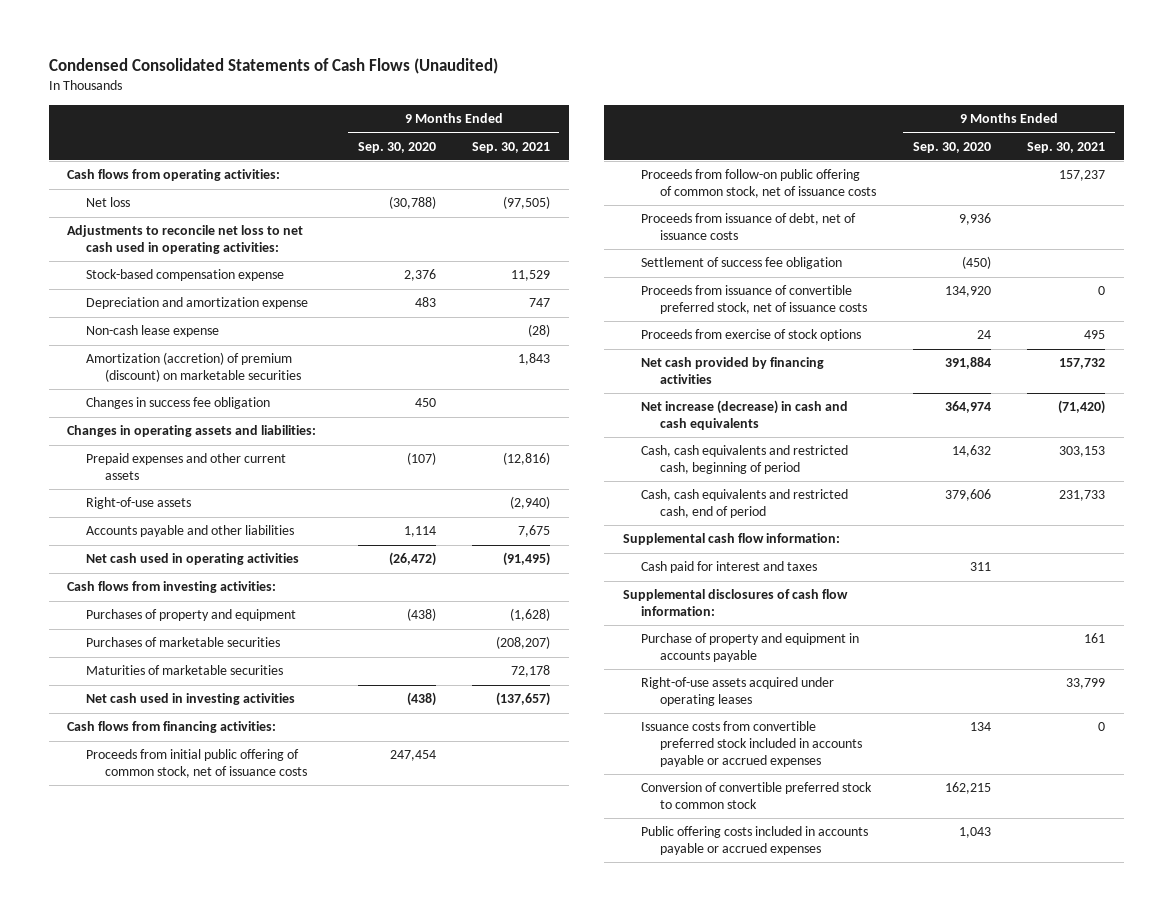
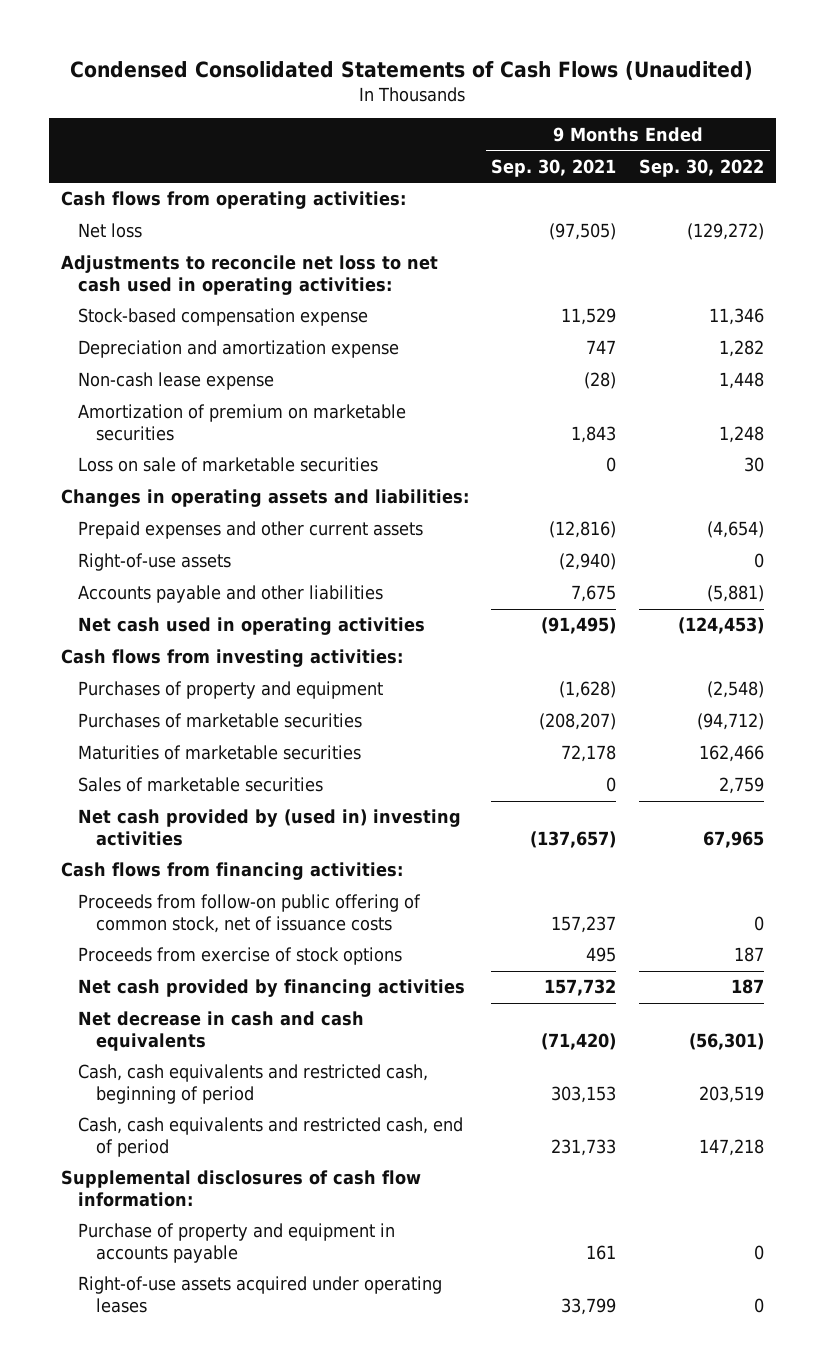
[357,141,436,153] Sep. 30, 2020 -> none
none -> [639,158,765,177] Sep. 30, 2022
[86,397,271,410] Changes in success fee obligation -> none
[86,352,301,383] Amortization (accretion) of premium (discount) on marketable securities -> [78,404,407,441] Amortization of premium on marketable securities
none -> [78,457,379,473] Loss on sale of marketable securities
none -> [78,777,324,793] Sales of marketable securities
[86,693,296,706] Net cash used in investing activities -> [78,809,462,846] Net cash provided by (used in) investing activities
[86,749,307,779] Proceeds from initial public offering of common stock, net of issuance costs -> none
[641,213,857,241] Proceeds from issuance of debt, net of issuance costs -> none
[641,257,843,270] Settlement of success fee obligation -> none
[641,285,867,315] Proceeds from issuance of convertible preferred stock, net of issuance costs -> none
[641,400,849,431] Net increase (decrease) in cash and cash equivalents -> [78,1011,365,1051] Net decrease in cash and cash equivalents
[622,533,840,546] Supplemental cash flow information: -> none
[641,561,818,574] Cash paid for interest and taxes -> none
[641,721,862,768] Issuance costs from convertible preferred stock included in accounts payable or accrued expenses -> none
[641,782,873,810] Conversion of convertible preferred stock to common stock -> none
[641,826,869,856] Public offering costs included in accounts payable or accrued expenses -> none

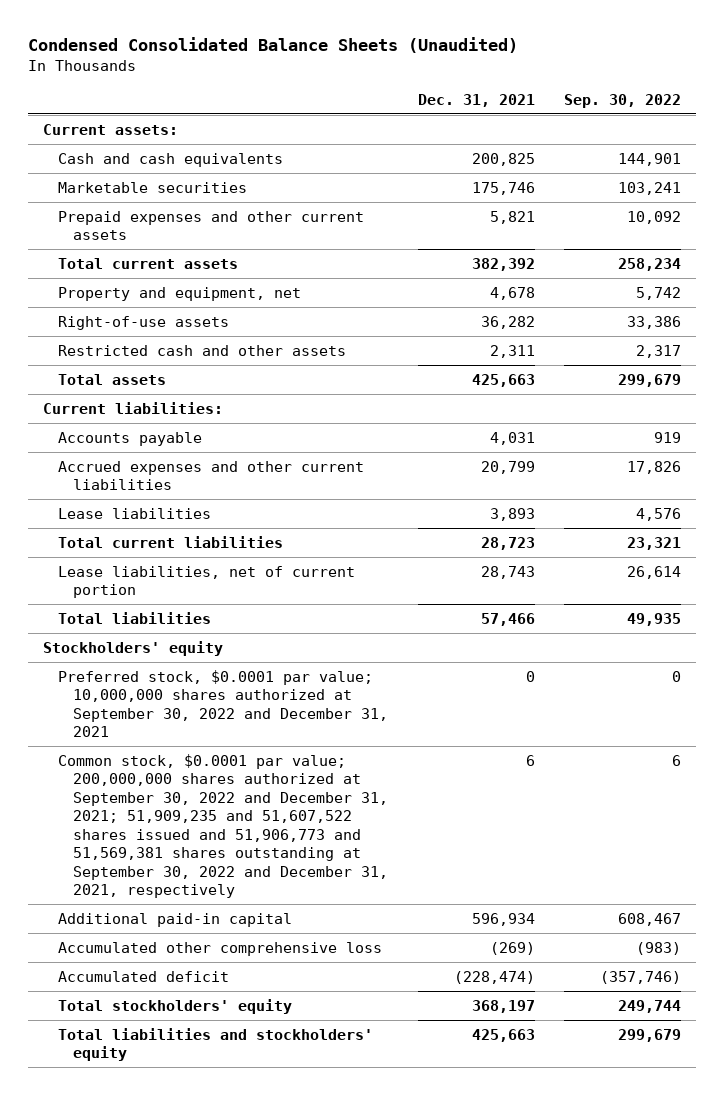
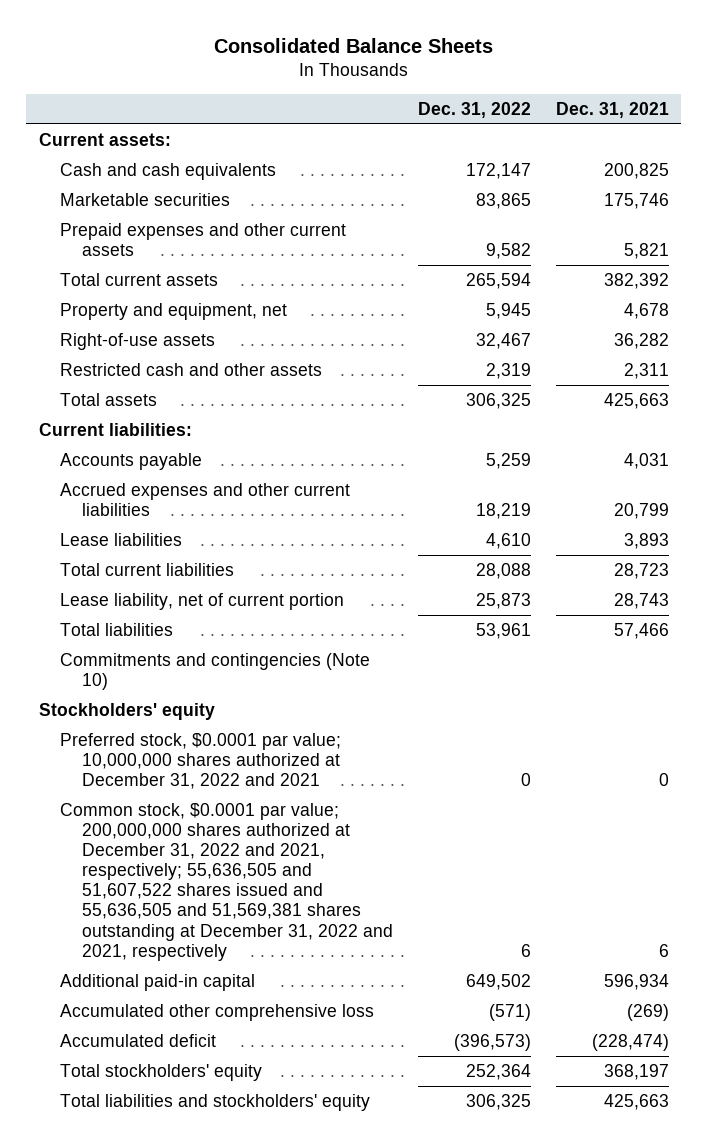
[28,36,519,53] Condensed Consolidated Balance Sheets (Unaudited) -> [213,37,493,53] Consolidated Balance Sheets
[564,93,682,108] Sep. 30, 2022 -> none
none -> [417,101,531,118] Dec. 31, 2022
[57,565,355,599] Lease liabilities, net of current portion -> [60,592,345,610] Lease liability, net of current portion
none -> [60,652,371,691] Commitments and contingencies (Note 10)
[57,669,389,738] Preferred stock, $0.0001 par value; 10,000,000 shares authorized at September 30, 2022 and December 31, 2021 -> [60,732,342,790] Preferred stock, $0.0001 par value; 10,000,000 shares authorized at December 31, 2022 and 2021
[57,753,389,899] Common stock, $0.0001 par value; 200,000,000 shares authorized at September 30, 2022 and December 31, 2021; 51,909,235 and 51,607,522 shares issued and 51,906,773 and 51,569,381 shares outstanding at September 30, 2022 and December 31, 2021, respectively -> [60,802,393,961] Common stock, $0.0001 par value; 200,000,000 shares authorized at December 31, 2022 and 2021, respectively; 55,636,505 and 51,607,522 shares issued and 55,636,505 and 51,569,381 shares outstanding at December 31, 2022 and 2021, respectively

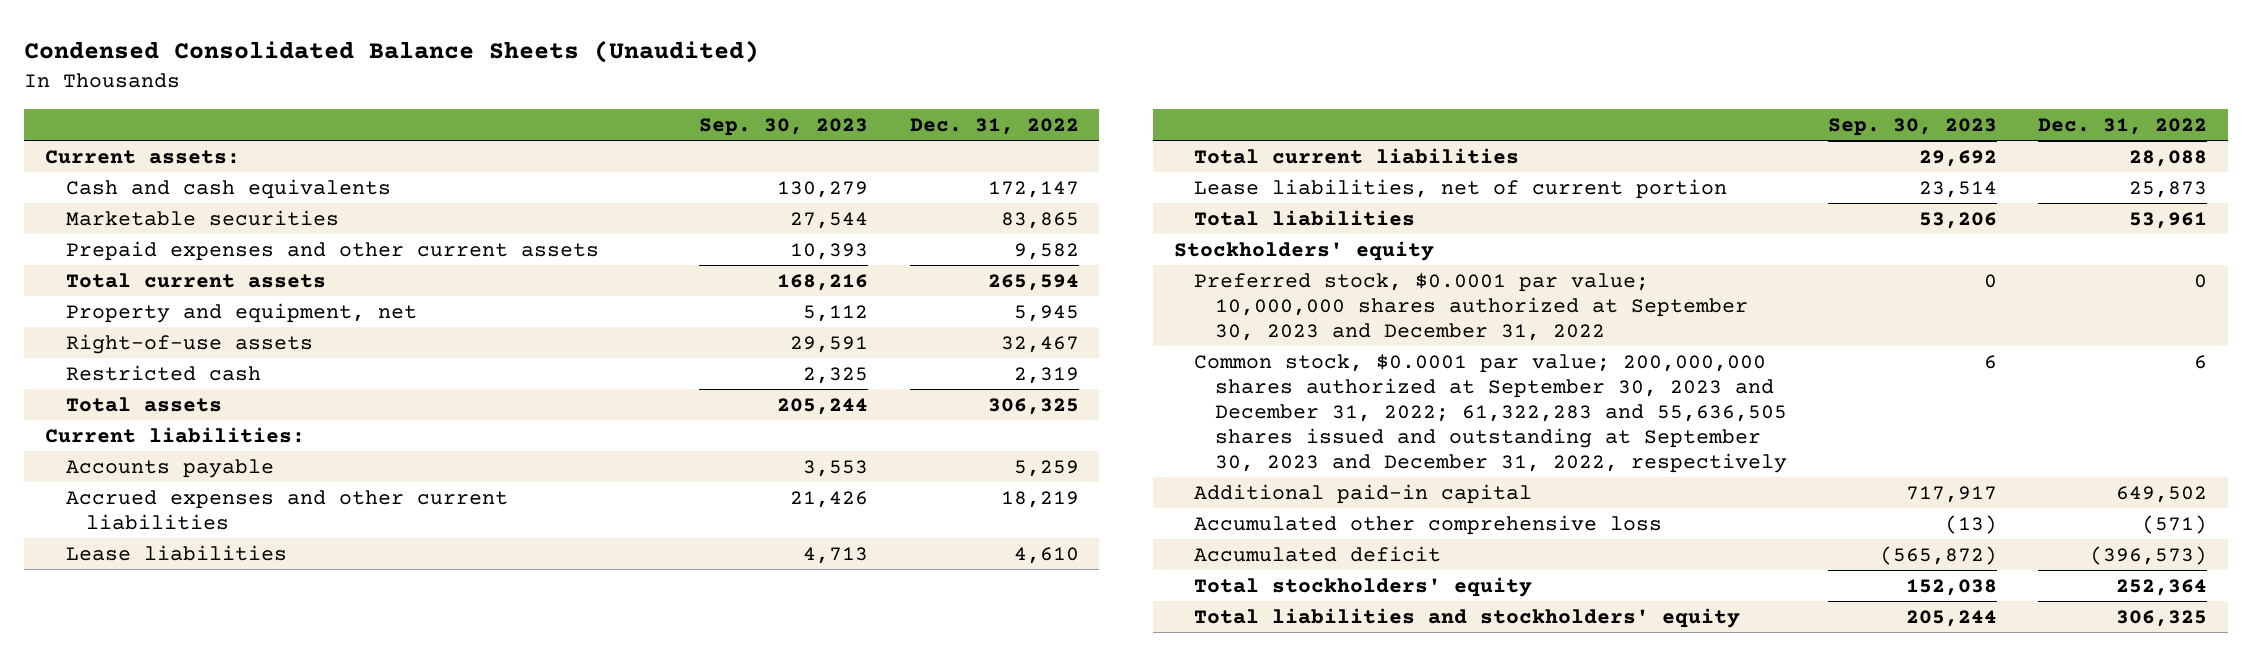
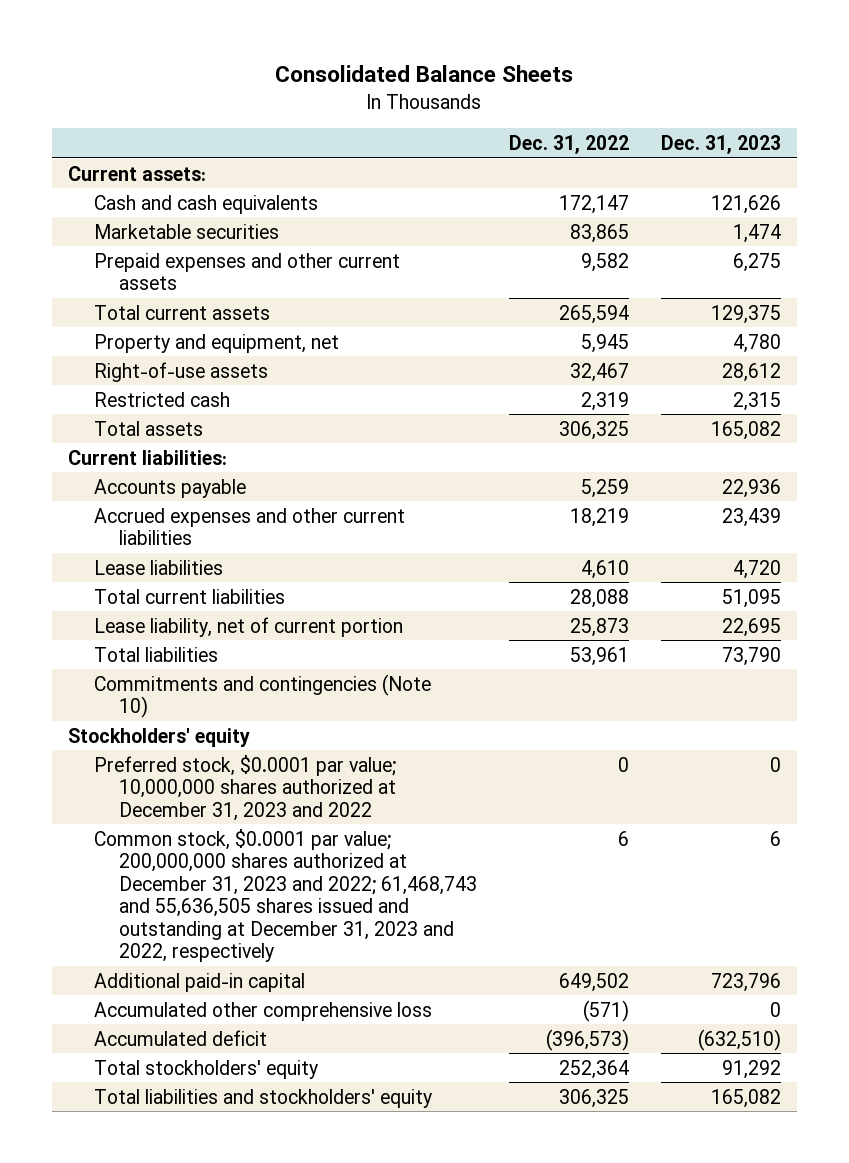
[24,39,760,63] Condensed Consolidated Balance Sheets (Unaudited) -> [275,65,574,83] Consolidated Balance Sheets
[699,117,869,136] Sep. 30, 2023 -> none
none -> [660,134,781,154] Dec. 31, 2023
[1194,179,1728,200] Lease liabilities, net of current portion -> [93,616,403,637] Lease liability, net of current portion
none -> [93,673,431,719] Commitments and contingencies (Note 10)
[1194,273,1749,341] Preferred stock, $0.0001 par value; 10,000,000 shares authorized at September 30, 2023 and December 31, 2022 -> [93,754,397,821] Preferred stock, $0.0001 par value; 10,000,000 shares authorized at December 31, 2023 and 2022
[1194,354,1788,473] Common stock, $0.0001 par value; 200,000,000 shares authorized at September 30, 2023 and December 31, 2022; 61,322,283 and 55,636,505 shares issued and outstanding at September 30, 2023 and December 31, 2022, respectively -> [93,828,478,963] Common stock, $0.0001 par value; 200,000,000 shares authorized at December 31, 2023 and 2022; 61,468,743 and 55,636,505 shares issued and outstanding at December 31, 2023 and 2022, respectively

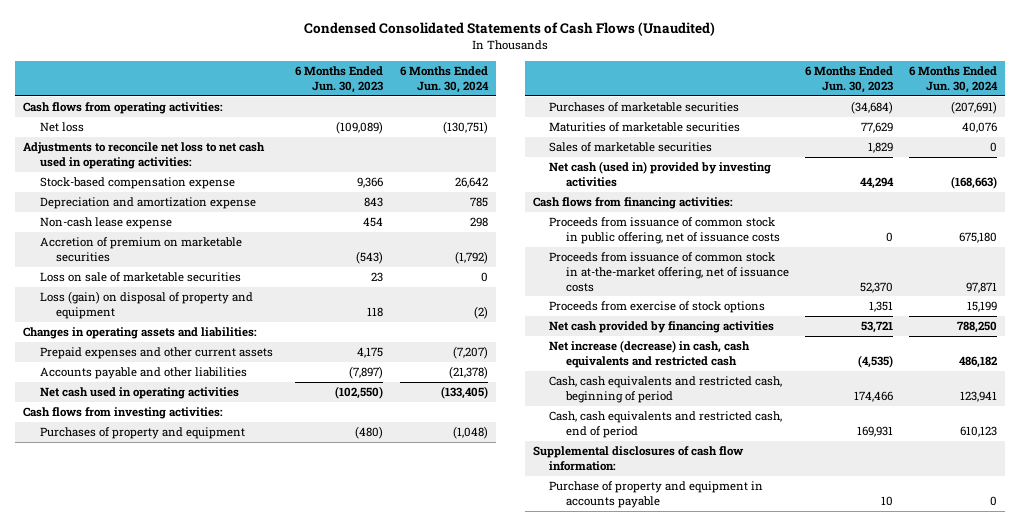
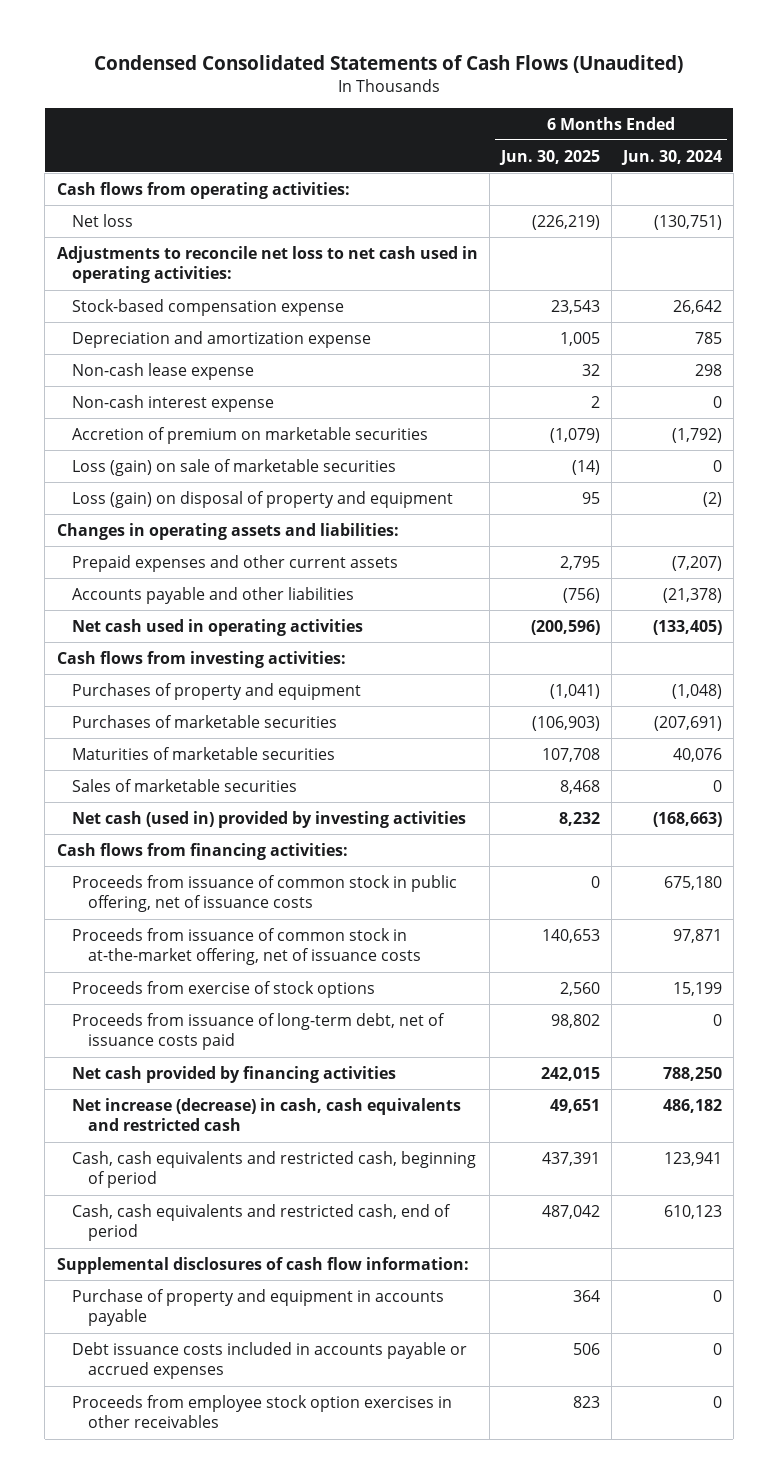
[295,66,384,93] 6 Months Ended Jun. 30, 2023 -> none
none -> [498,149,600,165] Jun. 30, 2025
none -> [72,394,275,412] Non-cash interest expense
[39,272,241,283] Loss on sale of marketable securities -> [72,458,397,476] Loss (gain) on sale of marketable securities
none -> [72,1012,446,1051] Proceeds from issuance of long-term debt, net of issuance costs paid
none -> [72,1341,468,1380] Debt issuance costs included in accounts payable or accrued expenses
none -> [72,1394,453,1429] Proceeds from employee stock option exercises in other receivables

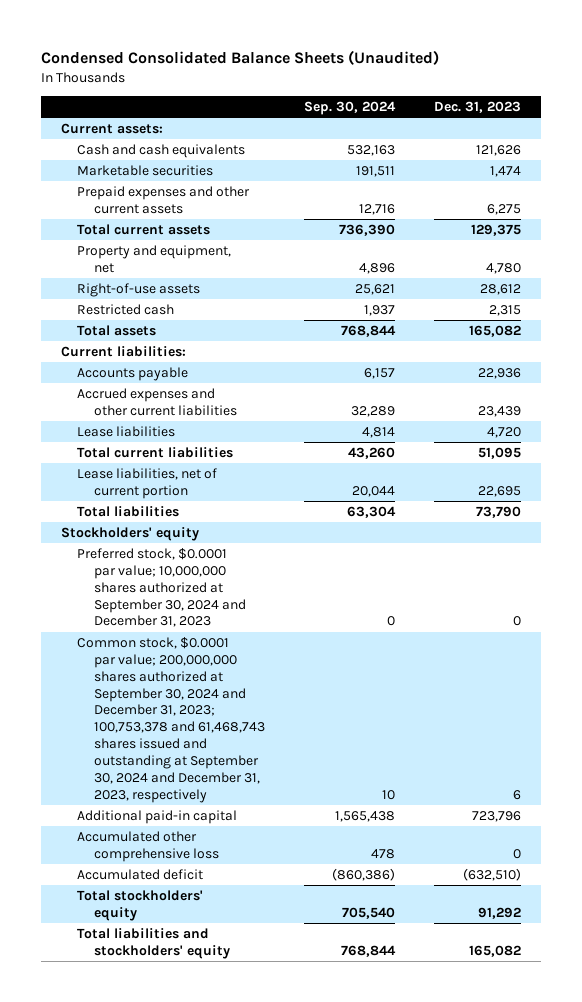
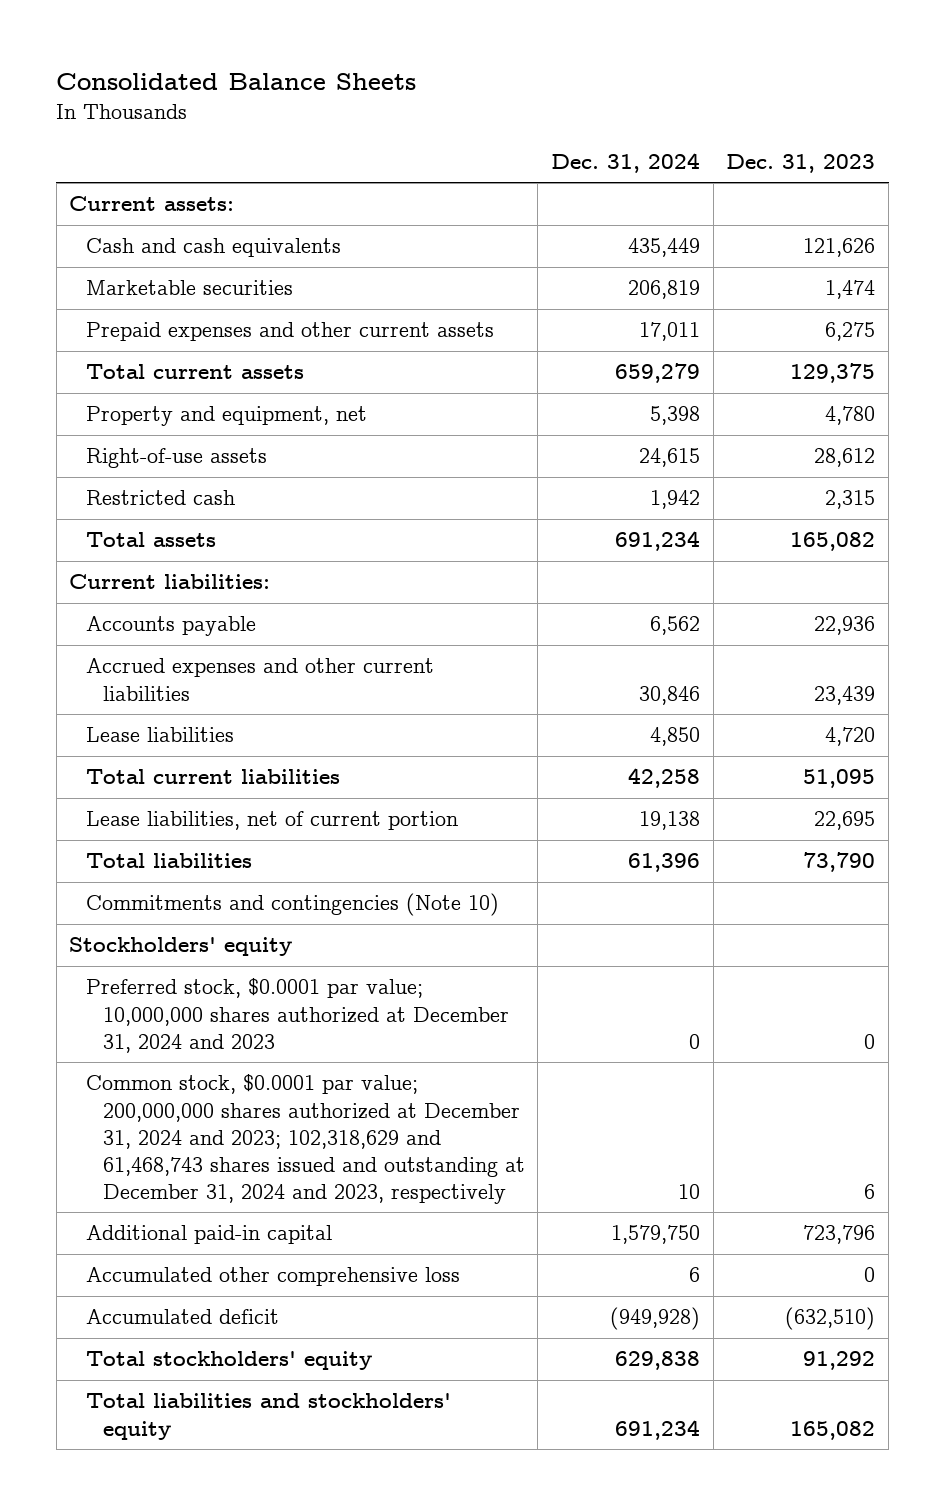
[40,49,439,65] Condensed Consolidated Balance Sheets (Unaudited) -> [56,72,417,90] Consolidated Balance Sheets
[303,100,396,115] Sep. 30, 2024 -> none
none -> [551,152,701,173] Dec. 31, 2024
none -> [86,893,500,917] Commitments and contingencies (Note 10)
[77,548,246,628] Preferred stock, $0.0001 par value; 10,000,000 shares authorized at September 30, 2024 and December 31, 2023 -> [86,978,509,1053] Preferred stock, $0.0001 par value; 10,000,000 shares authorized at December 31, 2024 and 2023
[77,637,265,803] Common stock, $0.0001 par value; 200,000,000 shares authorized at September 30, 2024 and December 31, 2023; 100,753,378 and 61,468,743 shares issued and outstanding at September 30, 2024 and December 31, 2023, respectively -> [86,1074,525,1204] Common stock, $0.0001 par value; 200,000,000 shares authorized at December 31, 2024 and 2023; 102,318,629 and 61,468,743 shares issued and outstanding at December 31, 2024 and 2023, respectively

